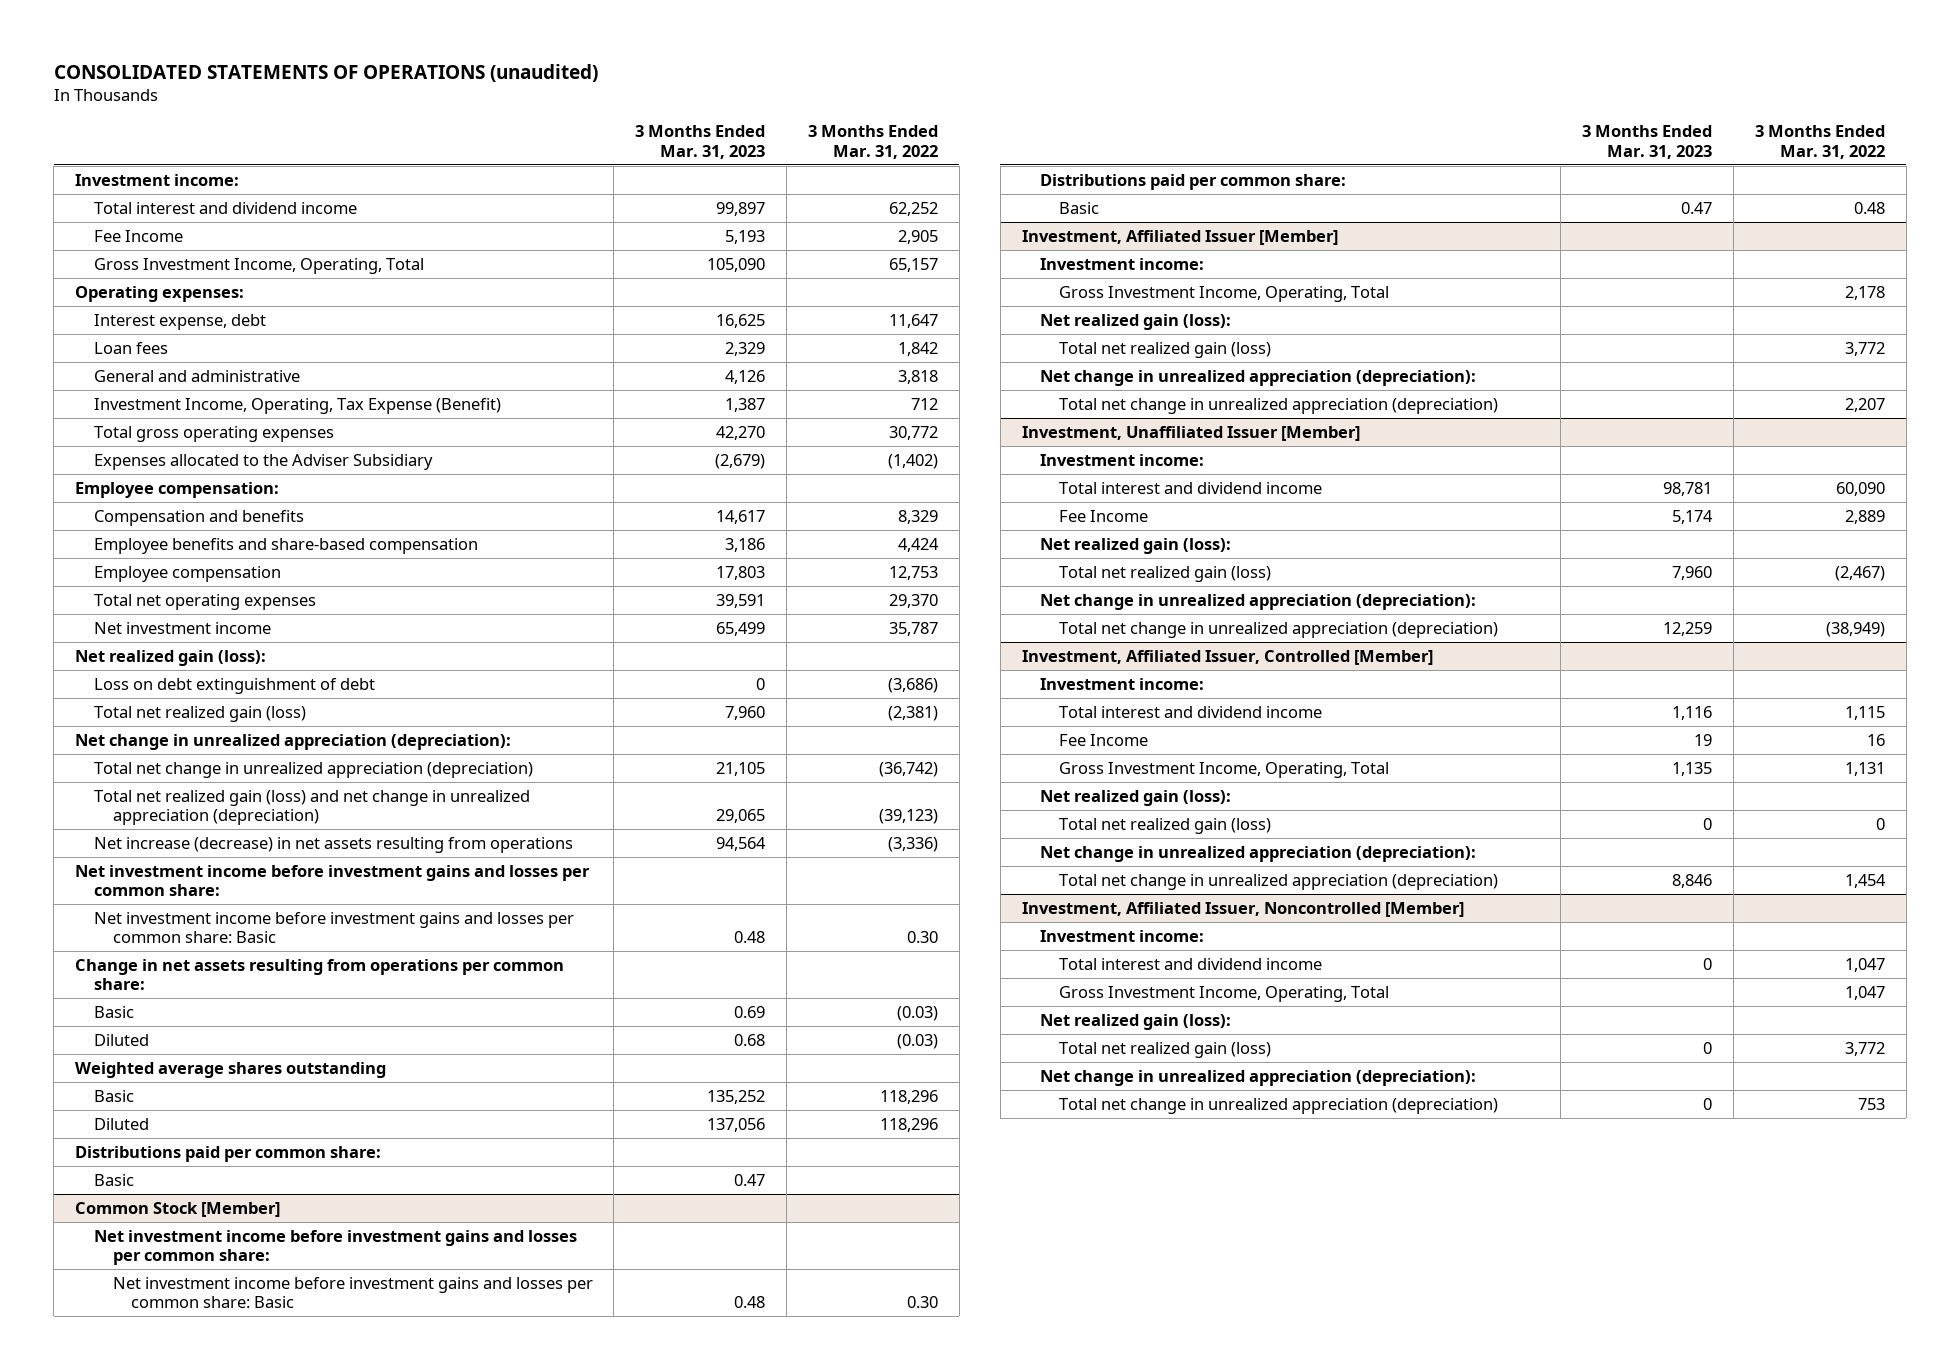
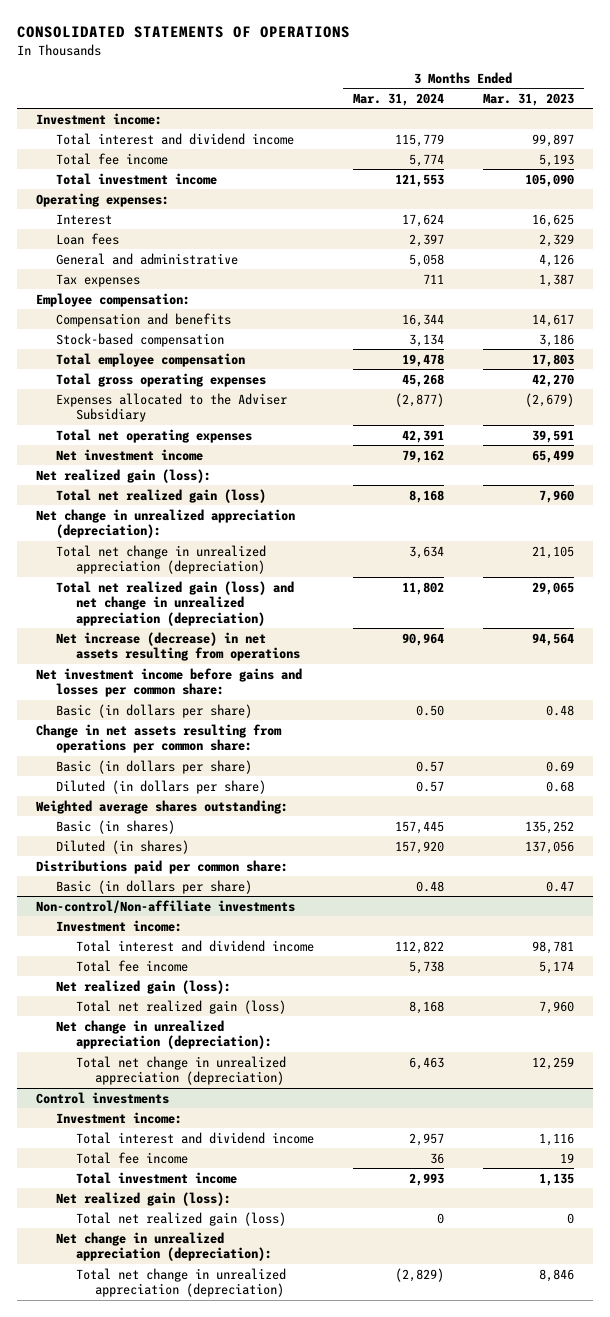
[53,64,598,83] CONSOLIDATED STATEMENTS OF OPERATIONS (unaudited) -> [16,26,350,39] CONSOLIDATED STATEMENTS OF OPERATIONS
[808,125,939,159] 3 Months Ended Mar. 31, 2022 -> none
none -> [352,92,444,106] Mar. 31, 2024
[93,229,183,242] Fee Income -> [55,152,168,165] Total fee income
[93,257,424,274] Gross Investment Income, Operating, Total -> [55,172,217,185] Total investment income
[93,313,266,330] Interest expense, debt -> [55,213,112,225] Interest
[93,397,501,414] Investment Income, Operating, Tax Expense (Benefit) -> [55,273,140,287] Tax expenses
[93,537,478,554] Employee benefits and share-based compensation -> [55,332,224,347] Stock-based compensation
[93,565,281,582] Employee compensation -> [55,352,245,367] Total employee compensation
[93,425,334,442] Total gross operating expenses -> [55,372,266,387] Total gross operating expenses
[93,453,433,470] Expenses allocated to the Adviser Subsidiary -> [55,392,287,423] Expenses allocated to the Adviser Subsidiary
[93,677,375,694] Loss on debt extinguishment of debt -> none
[74,864,590,897] Net investment income before investment gains and losses per common share: -> [36,667,303,698] Net investment income before gains and losses per common share:
[93,911,574,944] Net investment income before investment gains and losses per common share: Basic -> [55,703,252,718] Basic (in dollars per share)
[74,1145,381,1162] Distributions paid per common share: -> none
[93,1173,134,1186] Basic -> none
[74,1201,280,1217] Common Stock [Member] -> none
[93,1229,577,1266] Net investment income before investment gains and losses per common share: -> none
[112,1276,593,1309] Net investment income before investment gains and losses per common share: Basic -> none
[93,1005,134,1018] Basic -> [55,759,252,774] Basic (in dollars per share)
[93,1033,149,1046] Diluted -> [55,779,266,794] Diluted (in dollars per share)
[74,1061,386,1078] Weighted average shares outstanding -> [36,799,289,814] Weighted average shares outstanding:
[93,1089,134,1102] Basic -> [55,819,175,834] Basic (in shares)
[93,1117,149,1130] Diluted -> [55,839,189,854] Diluted (in shares)
[1021,229,1338,245] Investment, Affiliated Issuer [Member] -> none
[1040,257,1205,270] Investment income: -> none
[1059,285,1390,302] Gross Investment Income, Operating, Total -> none
[1040,313,1232,330] Net realized gain (loss): -> none
[1059,341,1272,358] Total net realized gain (loss) -> none
[1040,369,1477,386] Net change in unrealized appreciation (depreciation): -> none
[1059,397,1499,414] Total net change in unrealized appreciation (depreciation) -> none
[1021,425,1360,441] Investment, Unaffiliated Issuer [Member] -> none
[1059,201,1100,214] Basic -> [55,879,252,894] Basic (in dollars per share)
none -> [36,899,296,913] Non-control/Non-affiliate investments
[1059,509,1149,522] Fee Income -> [75,959,188,972] Total fee income
[1021,649,1433,665] Investment, Affiliated Issuer, Controlled [Member] -> none
none -> [36,1091,170,1104] Control investments
[1059,733,1149,746] Fee Income -> [75,1151,188,1164] Total fee income
[1059,761,1390,778] Gross Investment Income, Operating, Total -> [75,1171,237,1184] Total investment income
[1021,901,1464,917] Investment, Affiliated Issuer, Noncontrolled [Member] -> none
[1040,929,1205,942] Investment income: -> none
[1059,957,1323,970] Total interest and dividend income -> none
[1059,985,1390,1002] Gross Investment Income, Operating, Total -> none
[1040,1013,1232,1030] Net realized gain (loss): -> none
[1059,1041,1272,1058] Total net realized gain (loss) -> none
[1040,1069,1477,1086] Net change in unrealized appreciation (depreciation): -> none
[1059,1097,1499,1114] Total net change in unrealized appreciation (depreciation) -> none

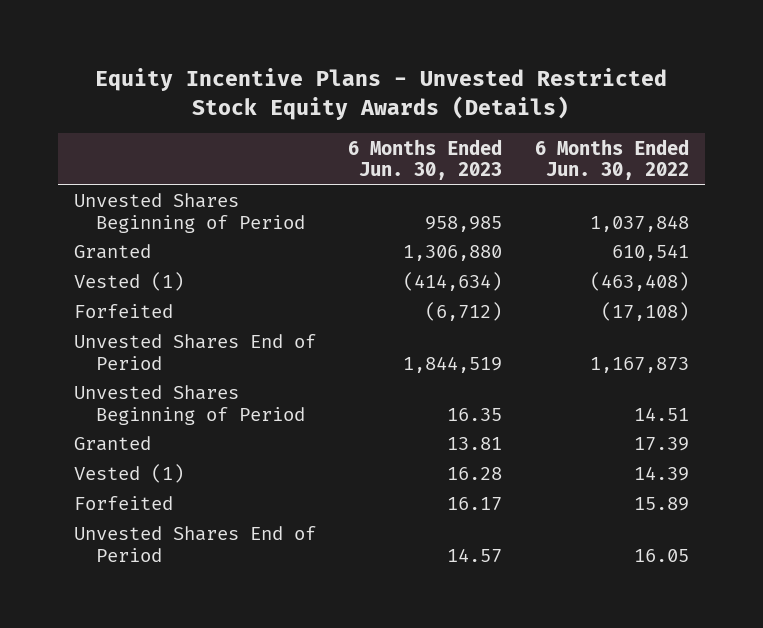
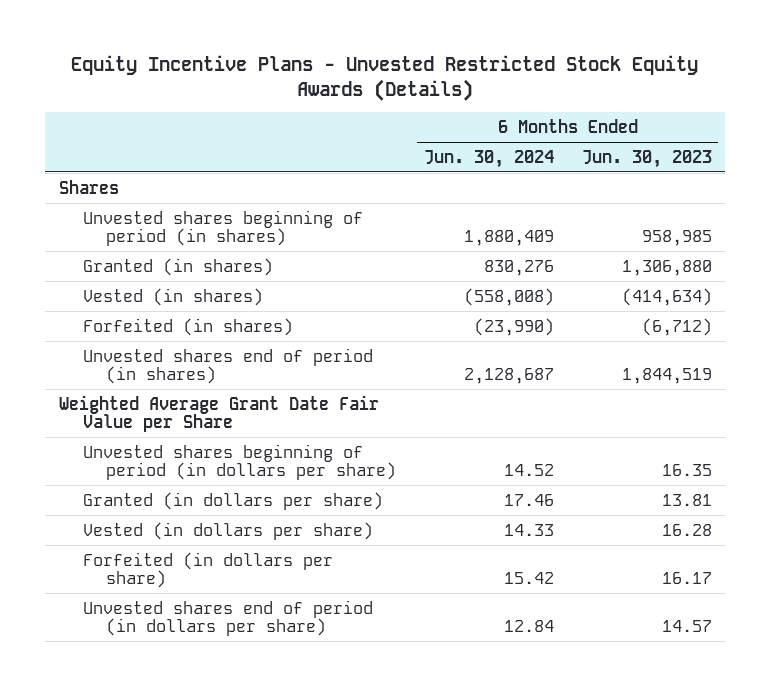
[534,138,689,181] 6 Months Ended Jun. 30, 2022 -> none
none -> [423,149,554,168] Jun. 30, 2024
none -> [59,179,120,194] Shares
[74,193,306,233] Unvested Shares Beginning of Period -> [82,209,363,247] Unvested shares beginning of period (in shares)
[74,244,152,260] Granted -> [82,257,273,276] Granted (in shares)
[74,272,185,292] Vested (1) -> [82,287,263,306] Vested (in shares)
[74,304,174,319] Forfeited -> [82,317,293,336] Forfeited (in shares)
[74,334,317,370] Unvested Shares End of Period -> [82,347,373,385] Unvested shares end of period (in shares)
none -> [59,394,380,433] Weighted Average Grant Date Fair Value per Share
[74,385,306,425] Unvested Shares Beginning of Period -> [82,443,396,481] Unvested shares beginning of period (in dollars per share)
[74,436,152,452] Granted -> [82,491,383,510] Granted (in dollars per share)
[74,464,185,484] Vested (1) -> [82,521,373,540] Vested (in dollars per share)
[74,496,174,511] Forfeited -> [82,551,333,589] Forfeited (in dollars per share)
[74,526,317,562] Unvested Shares End of Period -> [82,599,373,637] Unvested shares end of period (in dollars per share)

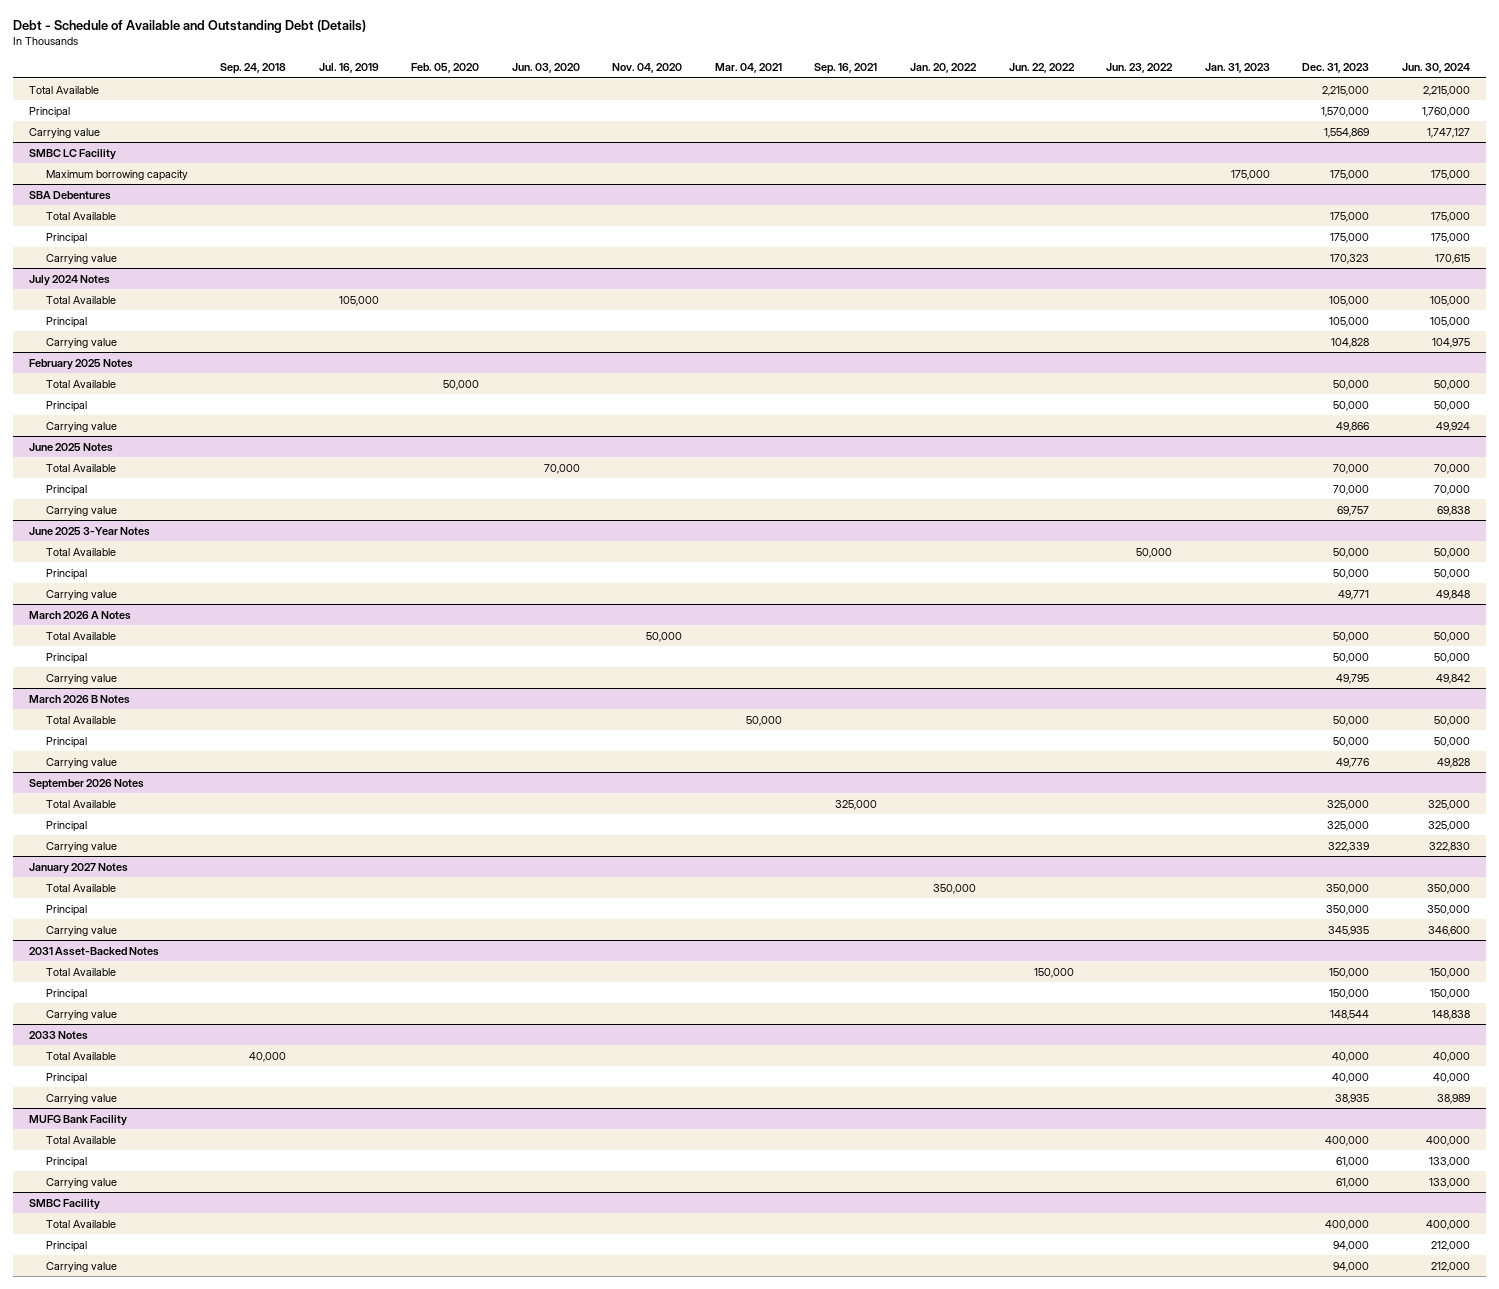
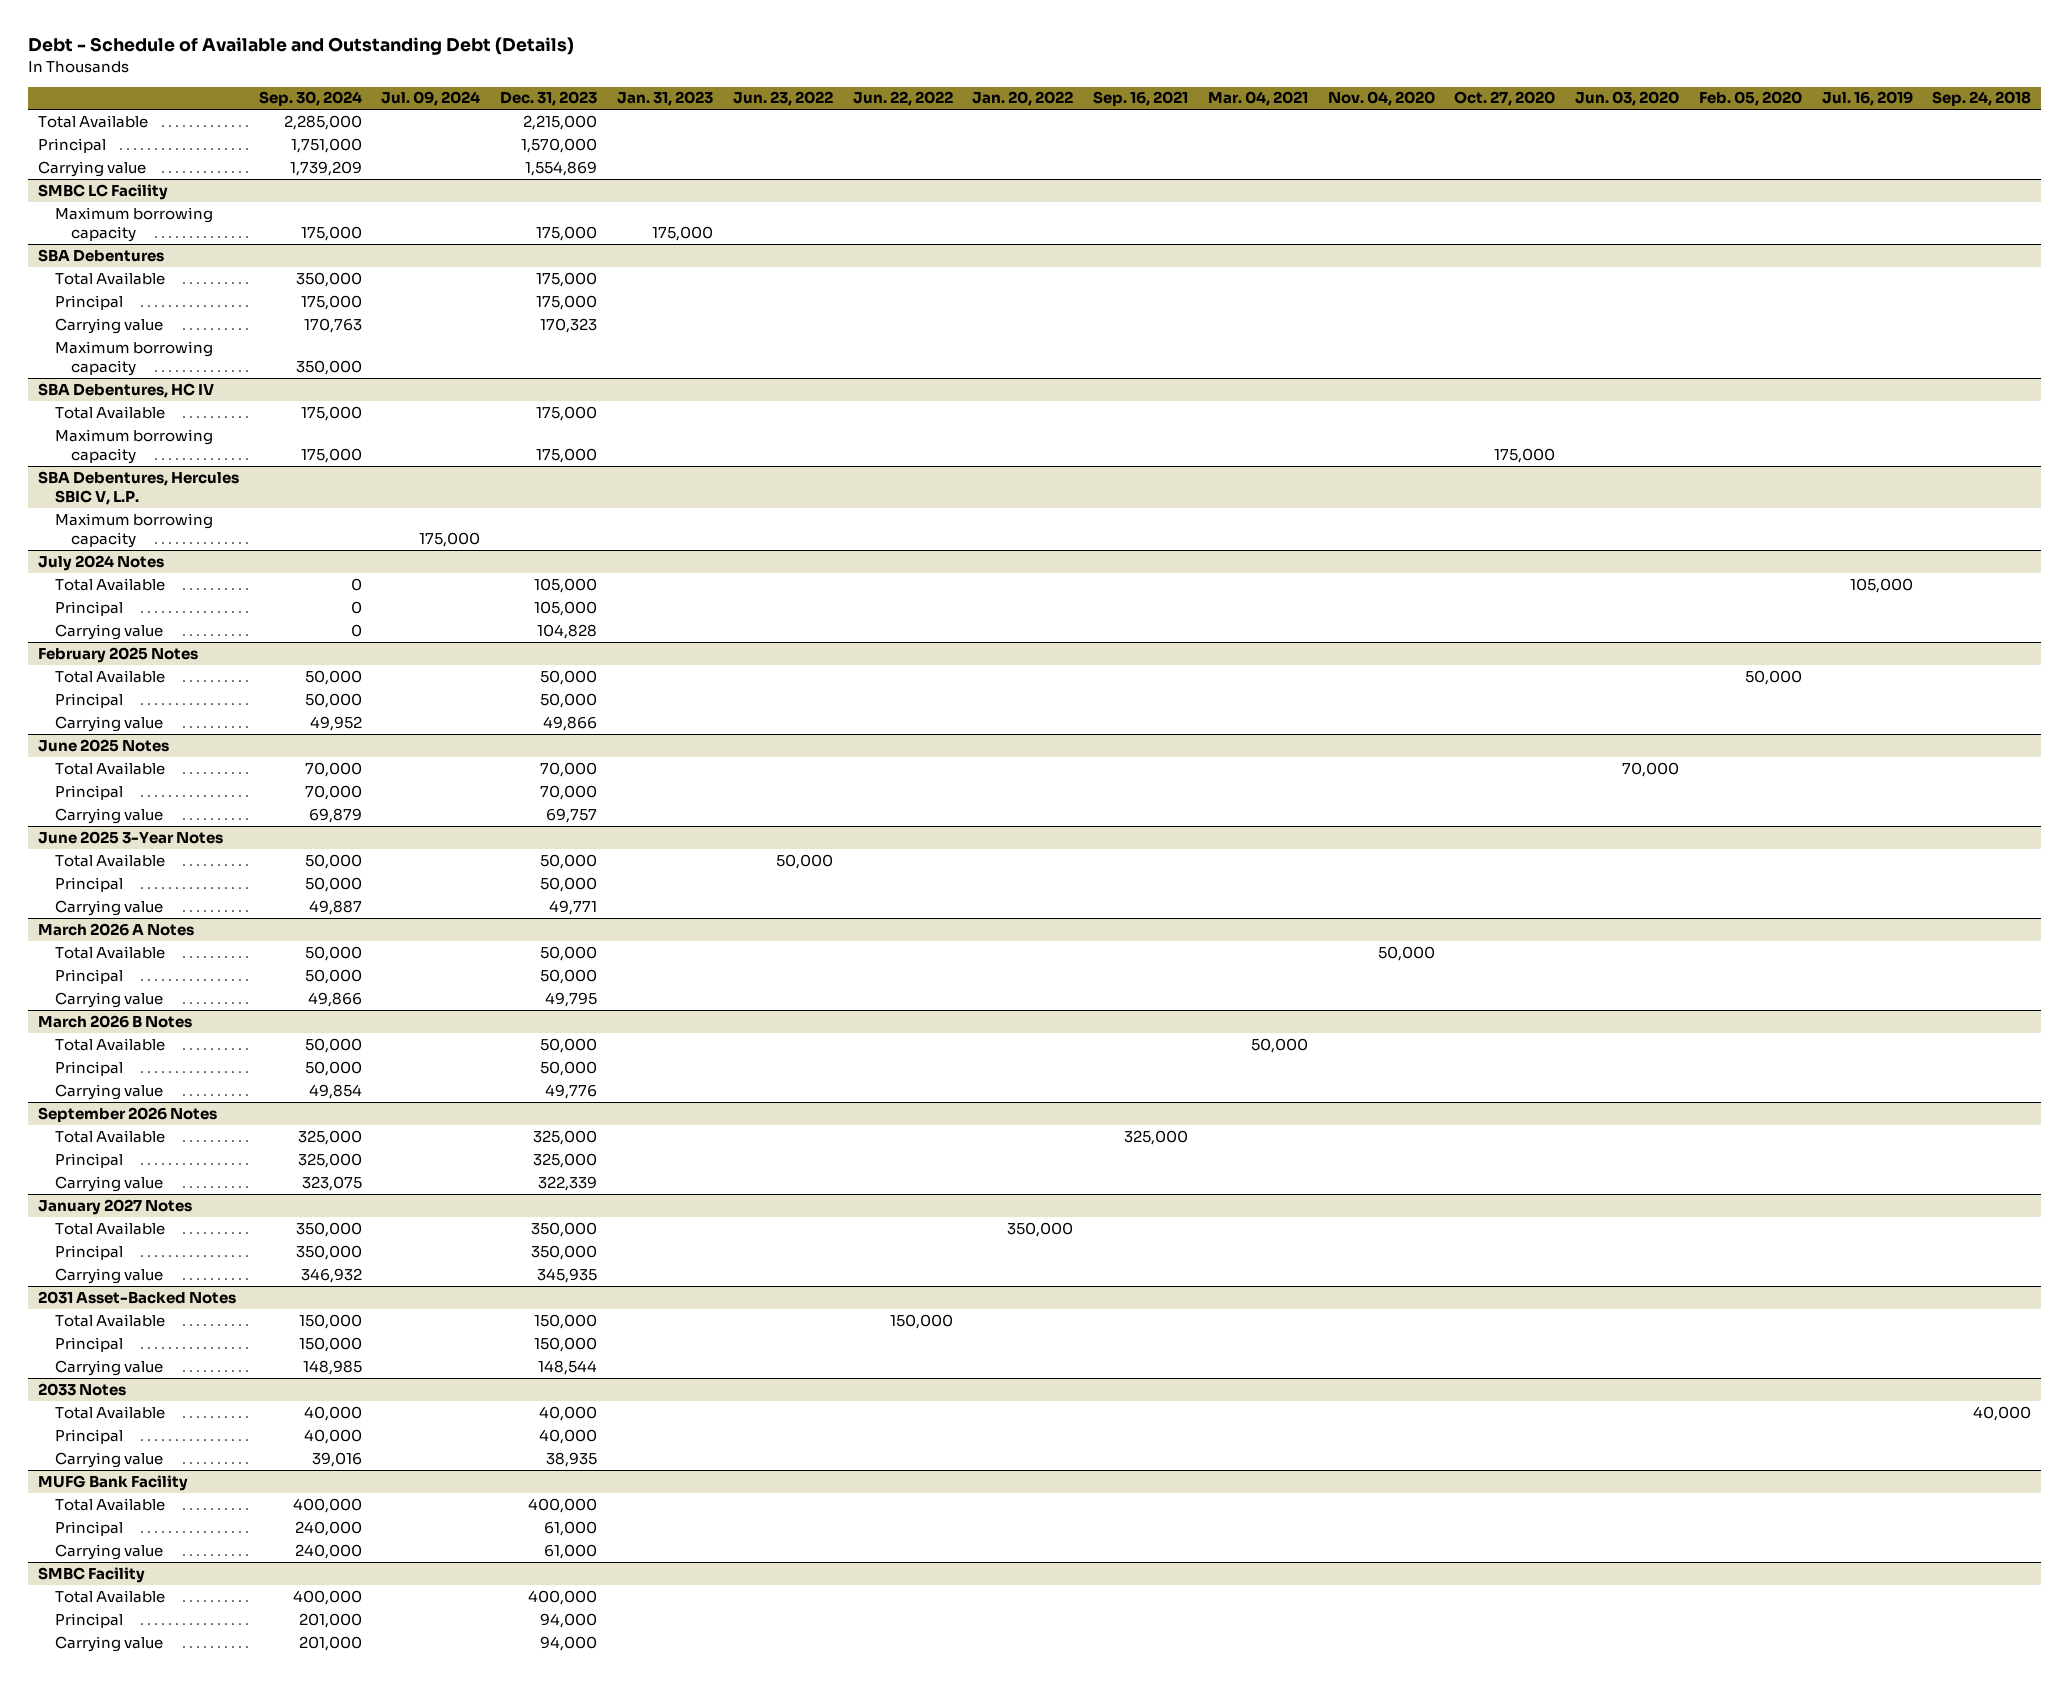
[1401,62,1470,73] Jun. 30, 2024 -> none
none -> [258,91,362,107] Sep. 30, 2024
none -> [381,91,481,107] Jul. 09, 2024
none -> [1454,91,1556,107] Oct. 27, 2020
none -> [54,340,213,376] Maximum borrowing capacity
none -> [37,382,214,398] SBA Debentures, HC IV
none -> [54,405,165,419] Total Available
none -> [54,428,213,464] Maximum borrowing capacity
none -> [37,470,239,505] SBA Debentures, Hercules SBIC V, L.P.
none -> [54,512,213,548] Maximum borrowing capacity

